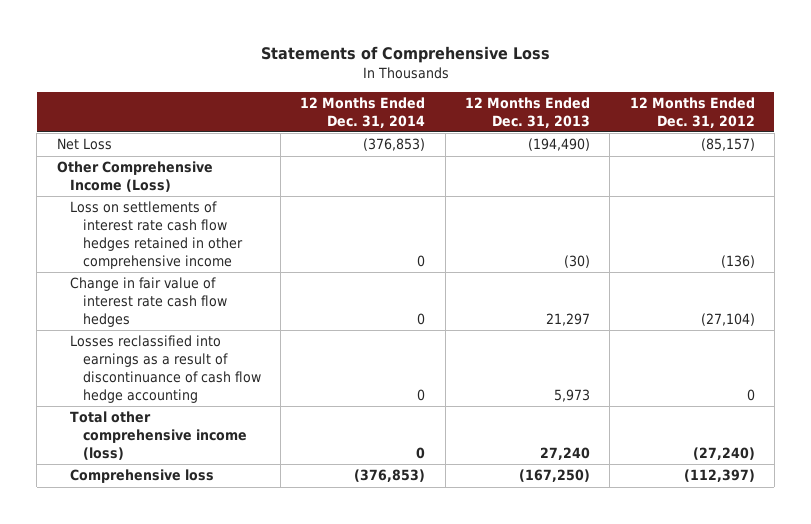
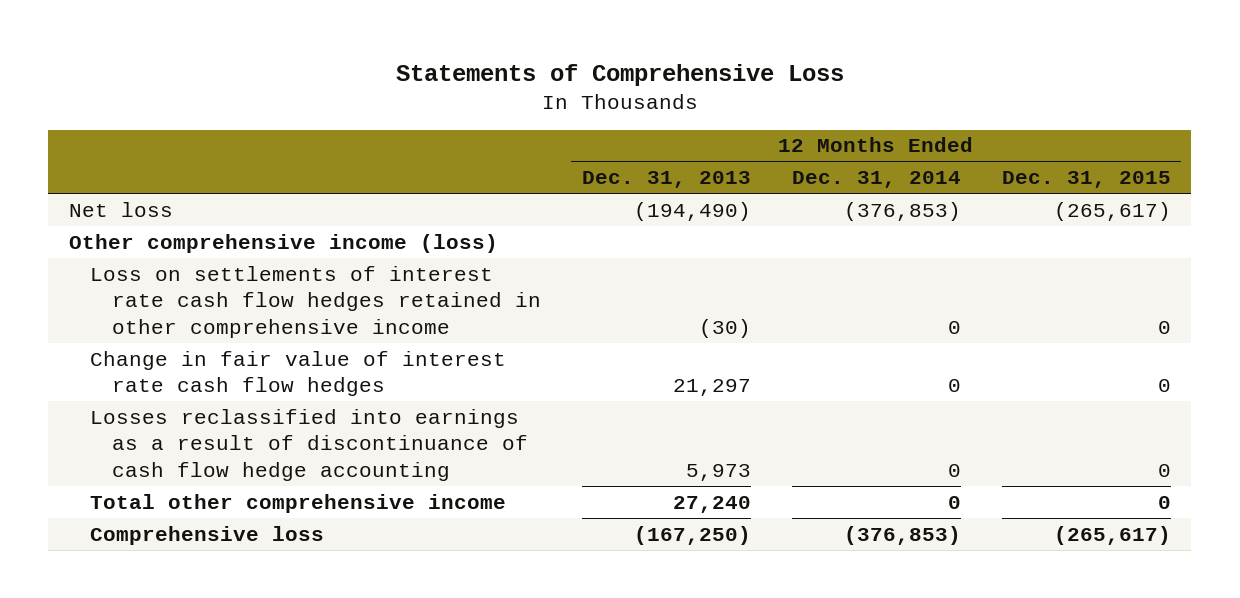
[629,96,755,128] 12 Months Ended Dec. 31, 2012 -> none
none -> [1001,171,1171,189] Dec. 31, 2015
[56,138,112,151] Net Loss -> [68,201,173,217] Net loss
[56,161,213,193] Other Comprehensive Income (Loss) -> [68,233,498,253] Other comprehensive income (loss)
[69,411,247,460] Total other comprehensive income (loss) -> [90,493,507,513] Total other comprehensive income

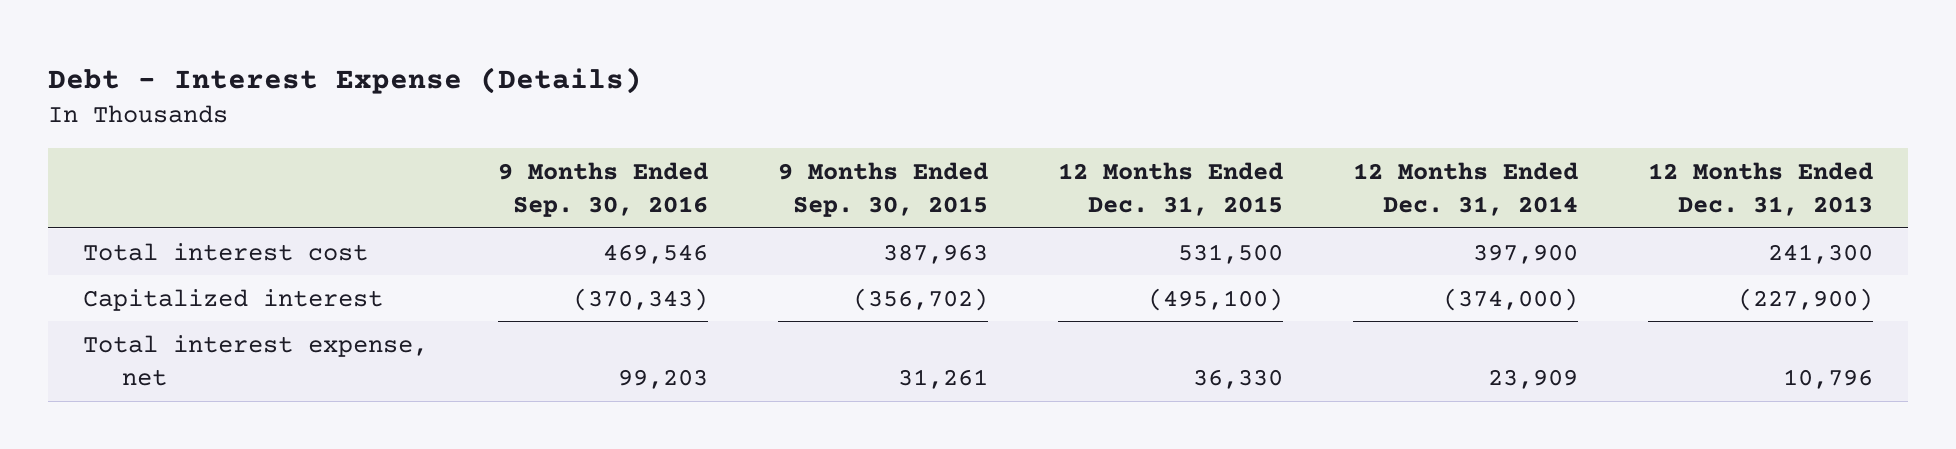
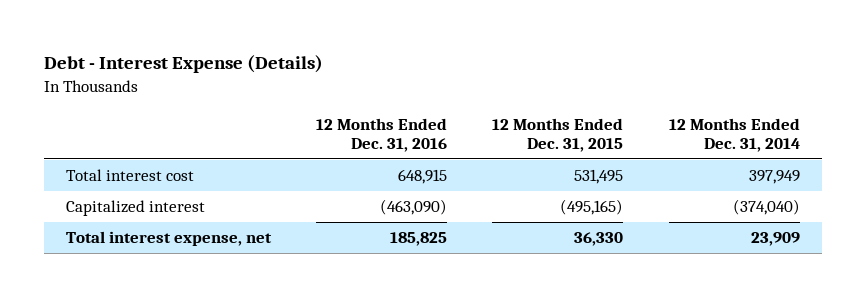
[497,161,708,217] 9 Months Ended Sep. 30, 2016 -> none
[777,161,988,217] 9 Months Ended Sep. 30, 2015 -> none
[1647,161,1873,216] 12 Months Ended Dec. 31, 2013 -> none
none -> [316,117,448,152] 12 Months Ended Dec. 31, 2016
[1177,243,1283,264] 531,500 -> [574,169,624,185] 531,495
[1472,243,1578,264] 397,900 -> [748,170,800,185] 397,949
[1147,287,1283,311] (495,100) -> [560,199,624,216] (495,165)
[1442,287,1578,311] (374,000) -> [732,199,800,216] (374,040)

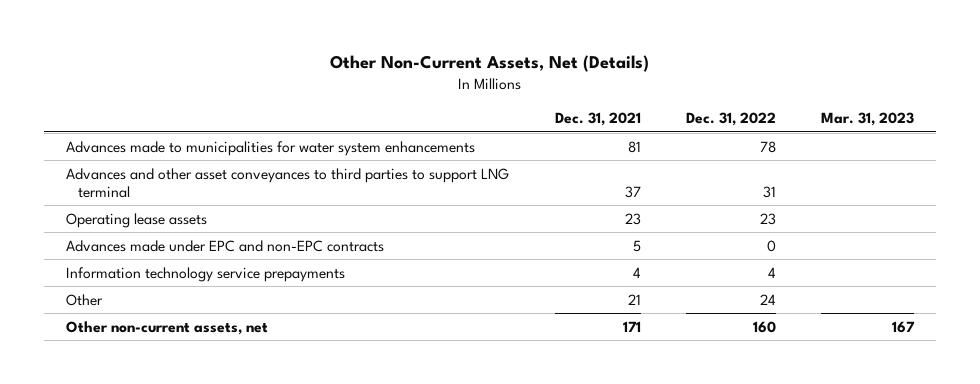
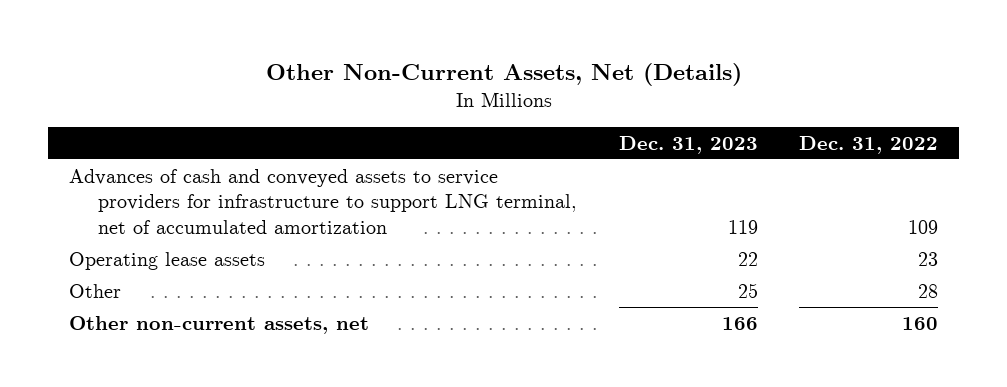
[554,112,641,127] Dec. 31, 2021 -> none
[820,112,914,127] Mar. 31, 2023 -> none
none -> [618,135,758,154] Dec. 31, 2023
[66,140,476,156] Advances made to municipalities for water system enhancements -> none
[66,167,510,198] Advances and other asset conveyances to third parties to support LNG terminal -> [69,168,578,235] Advances of cash and conveyed assets to service providers for infrastructure to support LNG terminal, net of accumulated amortization
[762,185,776,198] 31 -> [908,220,939,235] 109
[66,239,385,252] Advances made under EPC and non-EPC contracts -> none
[66,266,346,282] Information technology service prepayments -> none
[759,293,776,305] 24 -> [918,283,939,298] 28

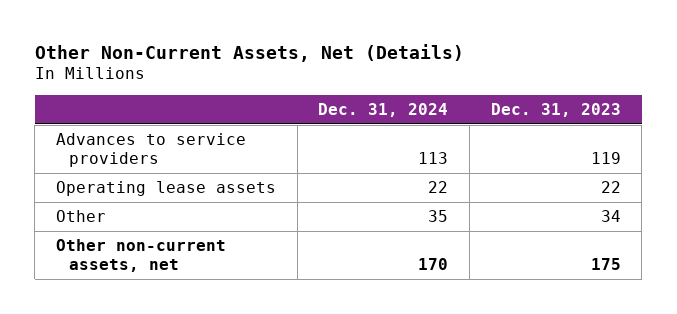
[799,135,939,154] Dec. 31, 2022 -> none
none -> [318,102,449,117] Dec. 31, 2024
[69,168,578,235] Advances of cash and conveyed assets to service providers for infrastructure to support LNG terminal, net of accumulated amortization -> [56,133,247,167] Advances to service providers
[737,282,758,298] 25 -> [600,210,621,223] 34
[721,316,758,330] 166 -> [590,257,621,270] 175

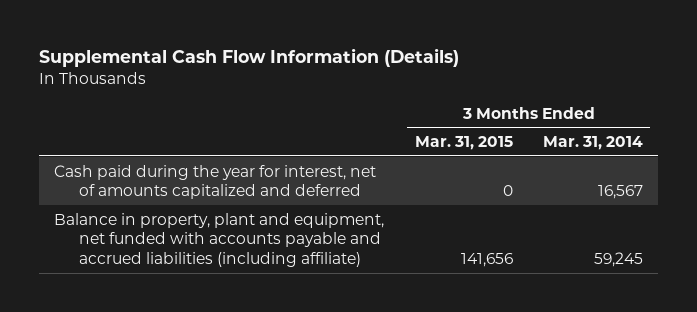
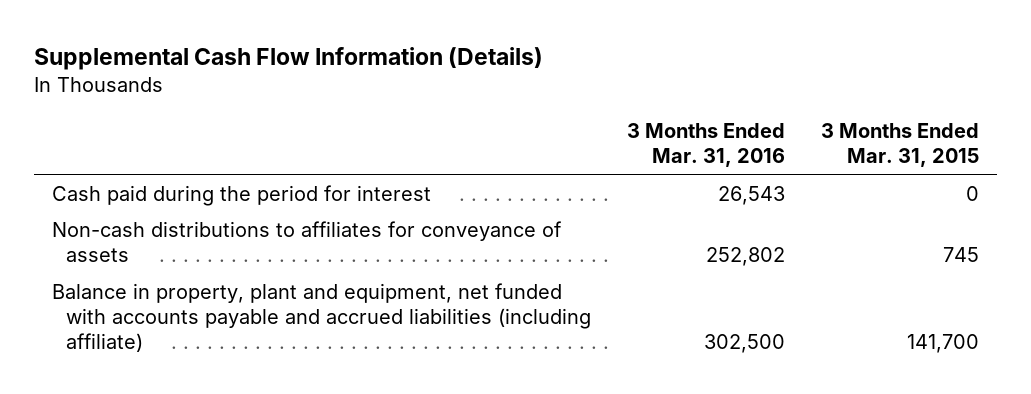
[542,136,643,151] Mar. 31, 2014 -> none
none -> [627,123,786,168] 3 Months Ended Mar. 31, 2016
[54,164,377,200] Cash paid during the year for interest, net of amounts capitalized and deferred -> [51,184,431,206] Cash paid during the period for interest
none -> [51,220,562,262] Non-cash distributions to affiliates for conveyance of assets
[460,253,513,268] 141,656 -> [907,334,980,354] 141,700

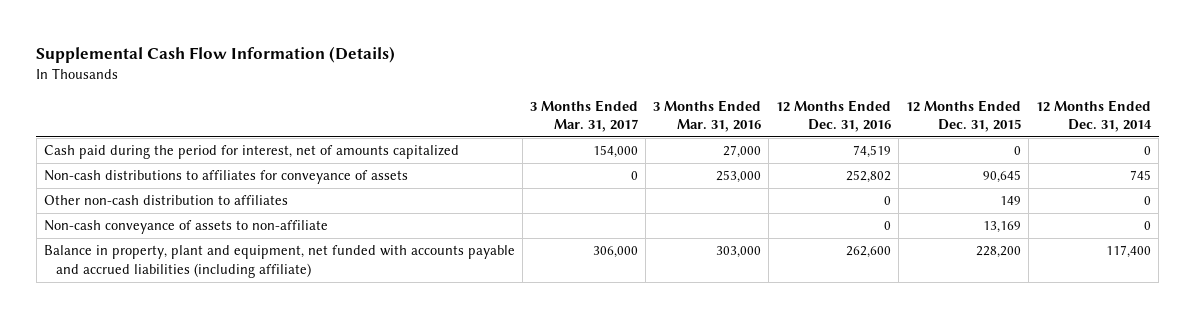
[821,123,980,168] 3 Months Ended Mar. 31, 2015 -> none
none -> [529,99,638,133] 3 Months Ended Mar. 31, 2017
none -> [776,99,892,133] 12 Months Ended Dec. 31, 2016
none -> [906,99,1022,133] 12 Months Ended Dec. 31, 2015
none -> [1036,99,1153,133] 12 Months Ended Dec. 31, 2014
[51,184,431,206] Cash paid during the period for interest -> [43,145,459,160] Cash paid during the period for interest, net of amounts capitalized
[718,185,786,205] 26,543 -> [723,145,762,159] 27,000
[706,246,786,266] 252,802 -> [716,170,762,184] 253,000
none -> [43,195,288,206] Other non-cash distribution to affiliates
none -> [43,220,328,235] Non-cash conveyance of assets to non-affiliate
[704,334,786,354] 302,500 -> [716,246,762,259] 303,000

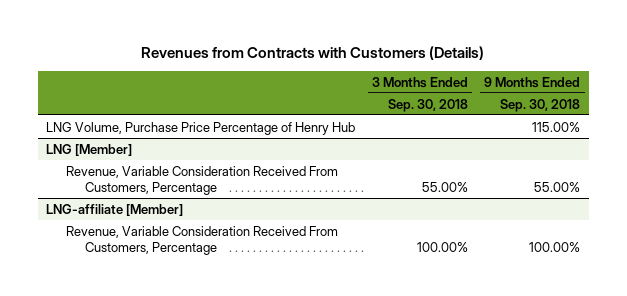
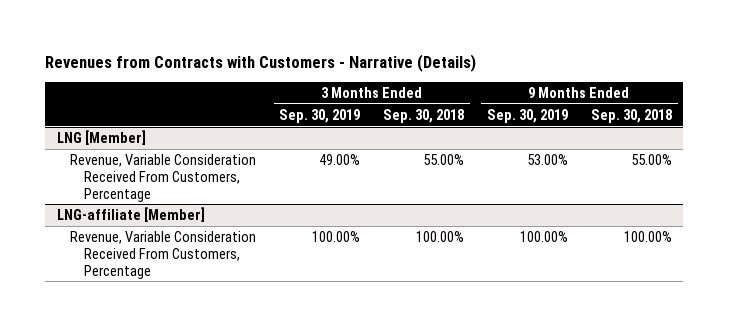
[141,45,485,60] Revenues from Contracts with Customers (Details) -> [45,53,477,72] Revenues from Contracts with Customers - Narrative (Details)
none -> [279,108,361,123] Sep. 30, 2019
none -> [486,108,568,123] Sep. 30, 2019
[46,121,356,135] LNG Volume, Purchase Price Percentage of Henry Hub -> none

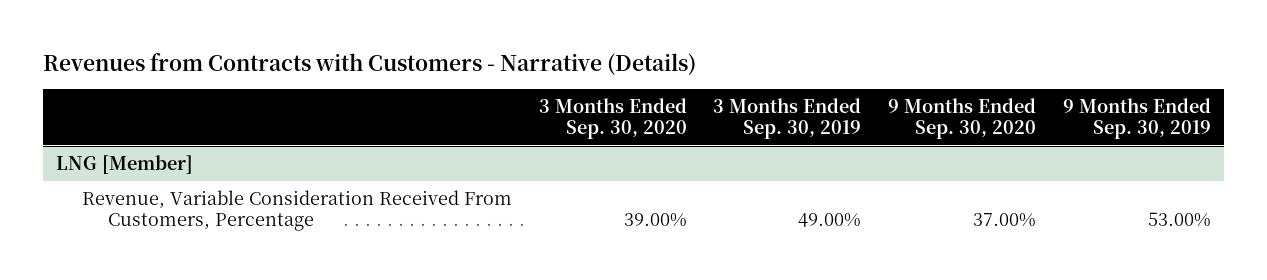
[383,108,465,123] Sep. 30, 2018 -> none
[590,108,672,123] Sep. 30, 2018 -> none
none -> [538,97,687,139] 3 Months Ended Sep. 30, 2020
none -> [888,97,1037,139] 9 Months Ended Sep. 30, 2020
[56,206,205,222] LNG-affiliate [Member] -> none
[70,230,257,279] Revenue, Variable Consideration Received From Customers, Percentage -> none

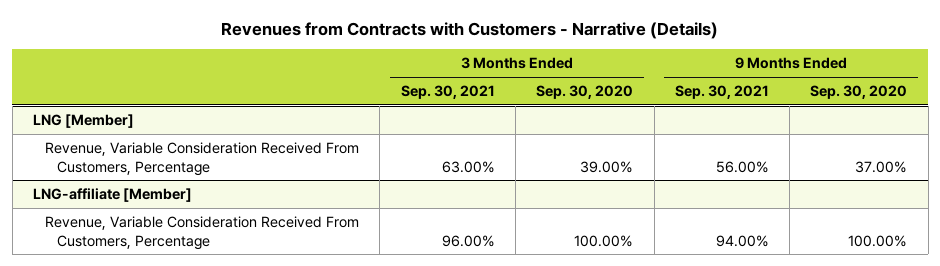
[713,97,862,139] 3 Months Ended Sep. 30, 2019 -> none
[1062,97,1211,139] 9 Months Ended Sep. 30, 2019 -> none
none -> [400,85,495,100] Sep. 30, 2021
none -> [674,85,769,100] Sep. 30, 2021
none -> [32,188,192,203] LNG-affiliate [Member]
none -> [45,216,360,250] Revenue, Variable Consideration Received From Customers, Percentage

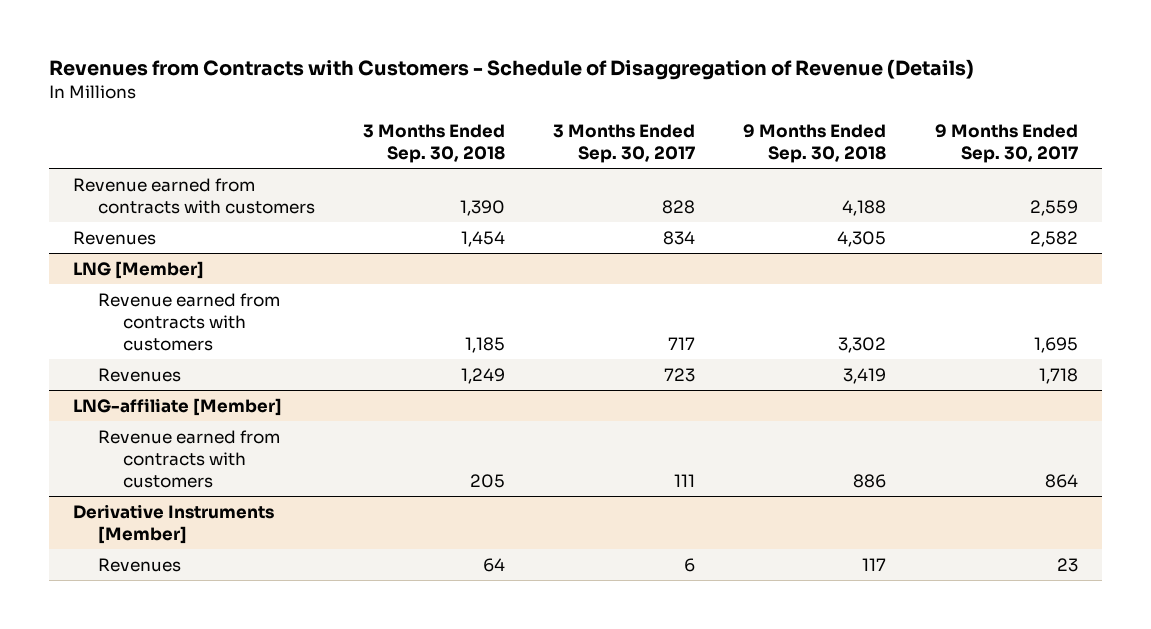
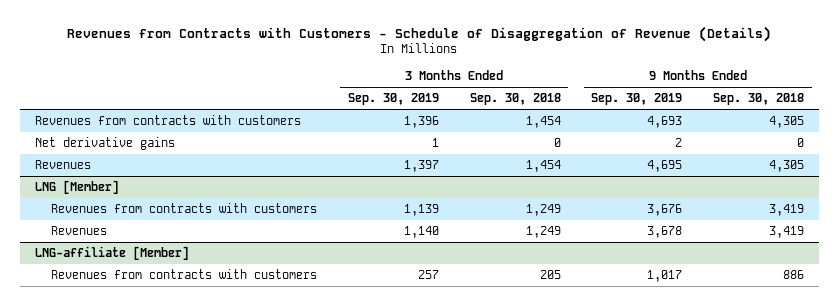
[553,124,696,163] 3 Months Ended Sep. 30, 2017 -> none
[934,124,1078,163] 9 Months Ended Sep. 30, 2017 -> none
none -> [348,93,440,106] Sep. 30, 2019
none -> [591,93,683,106] Sep. 30, 2019
[72,177,315,214] Revenue earned from contracts with customers -> [35,115,302,126] Revenues from contracts with customers
[460,199,506,216] 1,390 -> [525,116,561,129] 1,454
[842,199,887,216] 4,188 -> [768,116,804,129] 4,305
none -> [35,137,176,151] Net derivative gains
[97,292,280,351] Revenue earned from contracts with customers -> [51,203,318,214] Revenues from contracts with customers
[465,336,506,353] 1,185 -> [525,204,561,217] 1,249
[838,336,887,353] 3,302 -> [768,204,804,217] 3,419
[72,503,274,544] Derivative Instruments [Member] -> none
[97,557,181,572] Revenues -> none
[97,429,280,488] Revenue earned from contracts with customers -> [51,269,318,280] Revenues from contracts with customers

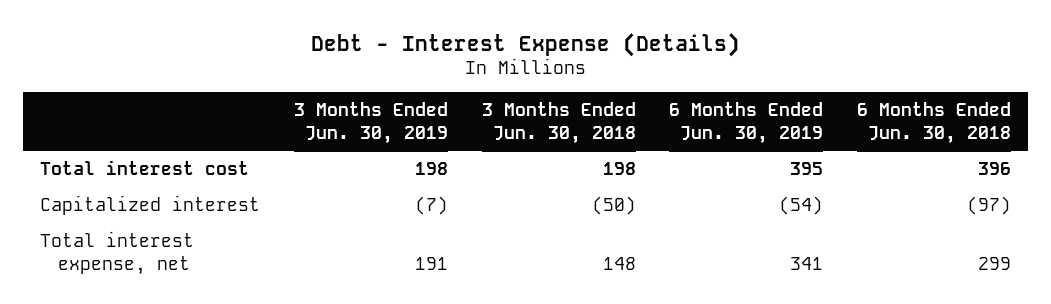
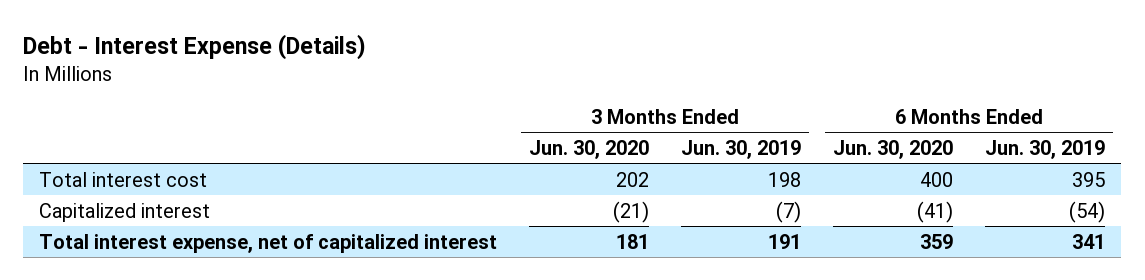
[481,102,636,144] 3 Months Ended Jun. 30, 2018 -> none
[857,102,1012,144] 6 Months Ended Jun. 30, 2018 -> none
none -> [529,139,650,159] Jun. 30, 2020
none -> [833,139,954,159] Jun. 30, 2020
[40,231,195,275] Total interest expense, net -> [39,233,498,253] Total interest expense, net of capitalized interest

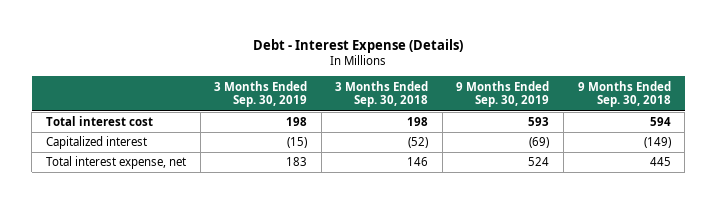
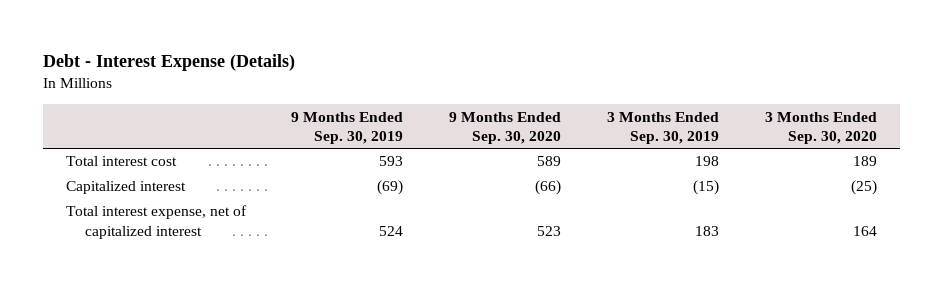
[335,80,429,108] 3 Months Ended Sep. 30, 2018 -> none
[577,80,671,108] 9 Months Ended Sep. 30, 2018 -> none
none -> [449,111,562,144] 9 Months Ended Sep. 30, 2020
none -> [764,111,877,144] 3 Months Ended Sep. 30, 2020
[45,156,186,170] Total interest expense, net -> [65,205,247,239] Total interest expense, net of capitalized interest

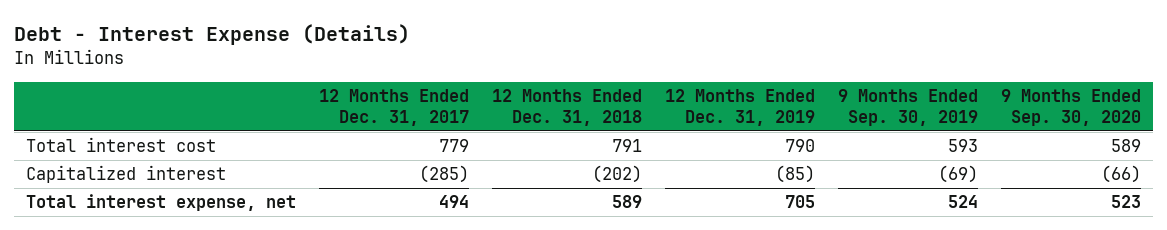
[607,111,720,144] 3 Months Ended Sep. 30, 2019 -> none
[764,111,877,144] 3 Months Ended Sep. 30, 2020 -> none
none -> [318,88,469,127] 12 Months Ended Dec. 31, 2017
none -> [491,88,642,127] 12 Months Ended Dec. 31, 2018
none -> [664,88,815,127] 12 Months Ended Dec. 31, 2019
[65,205,247,239] Total interest expense, net of capitalized interest -> [25,194,296,212] Total interest expense, net

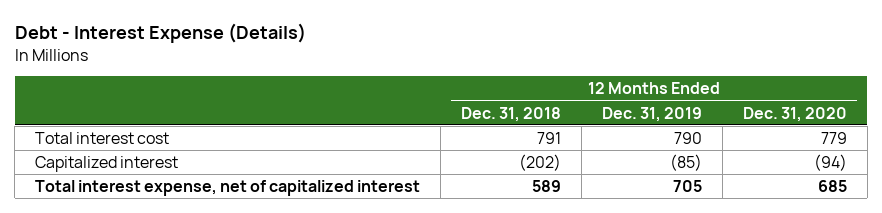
[318,88,469,127] 12 Months Ended Dec. 31, 2017 -> none
[838,88,979,127] 9 Months Ended Sep. 30, 2019 -> none
[1001,88,1142,127] 9 Months Ended Sep. 30, 2020 -> none
none -> [742,106,847,122] Dec. 31, 2020
[25,194,296,212] Total interest expense, net -> [35,179,421,196] Total interest expense, net of capitalized interest

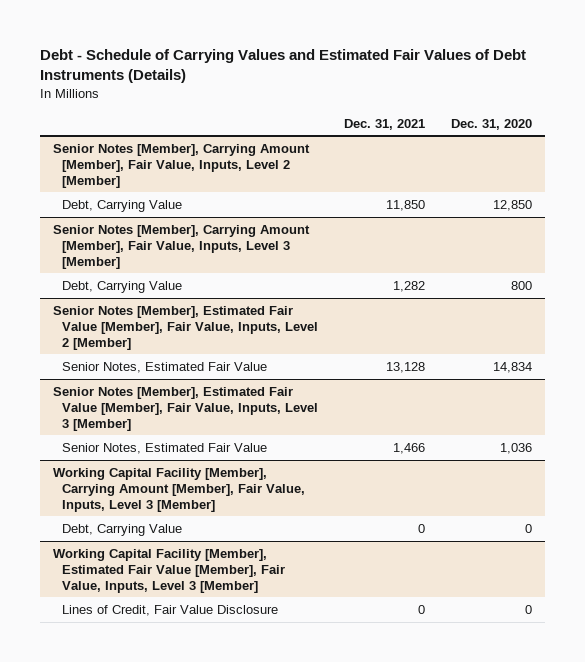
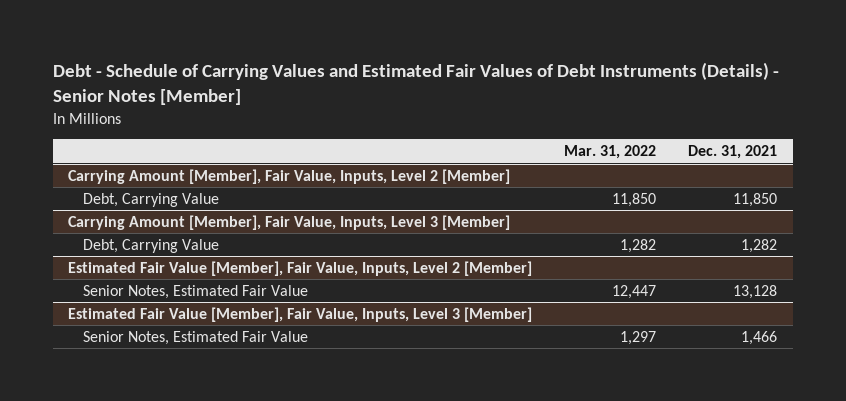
[39,48,526,84] Debt - Schedule of Carrying Values and Estimated Fair Values of Debt Instruments (Details) -> [52,62,779,106] Debt - Schedule of Carrying Values and Estimated Fair Values of Debt Instruments (Details) - Senior Notes [Member]
[451,118,533,130] Dec. 31, 2020 -> none
none -> [564,145,657,160] Mar. 31, 2022
[52,143,310,188] Senior Notes [Member], Carrying Amount [Member], Fair Value, Inputs, Level 2 [Member] -> [68,168,511,184] Carrying Amount [Member], Fair Value, Inputs, Level 2 [Member]
[52,224,310,269] Senior Notes [Member], Carrying Amount [Member], Fair Value, Inputs, Level 3 [Member] -> [68,214,511,230] Carrying Amount [Member], Fair Value, Inputs, Level 3 [Member]
[52,305,318,350] Senior Notes [Member], Estimated Fair Value [Member], Fair Value, Inputs, Level 2 [Member] -> [68,260,533,276] Estimated Fair Value [Member], Fair Value, Inputs, Level 2 [Member]
[52,386,318,431] Senior Notes [Member], Estimated Fair Value [Member], Fair Value, Inputs, Level 3 [Member] -> [68,306,533,322] Estimated Fair Value [Member], Fair Value, Inputs, Level 3 [Member]
[52,467,305,512] Working Capital Facility [Member], Carrying Amount [Member], Fair Value, Inputs, Level 3 [Member] -> none
[61,523,182,536] Debt, Carrying Value -> none
[52,548,285,593] Working Capital Facility [Member], Estimated Fair Value [Member], Fair Value, Inputs, Level 3 [Member] -> none
[61,604,278,616] Lines of Credit, Fair Value Disclosure -> none

